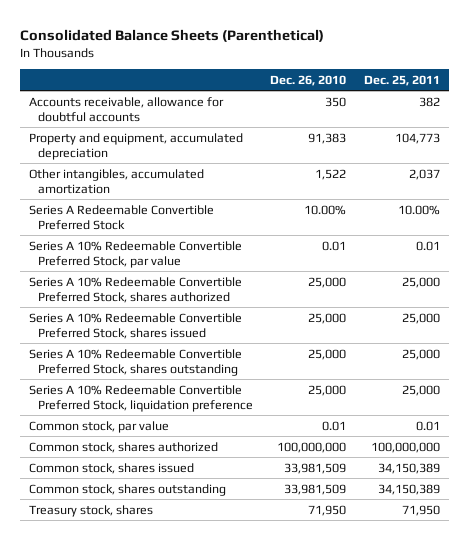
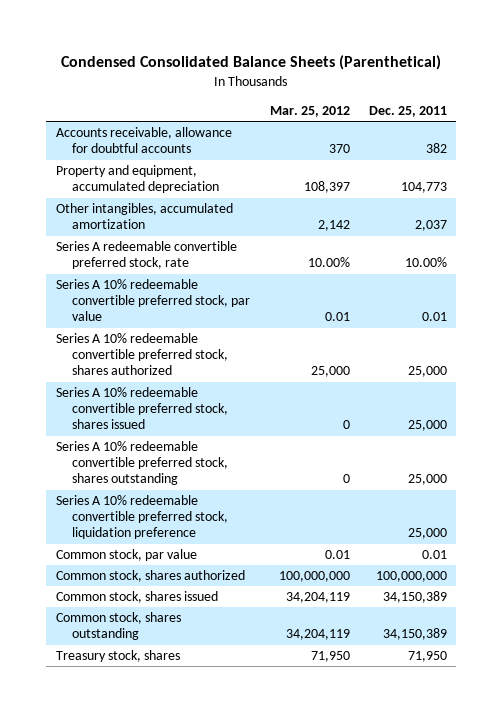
[20,28,325,42] Consolidated Balance Sheets (Parenthetical) -> [61,55,442,71] Condensed Consolidated Balance Sheets (Parenthetical)
[270,74,347,86] Dec. 26, 2010 -> none
none -> [269,105,350,117] Mar. 25, 2012
[29,204,215,230] Series A Redeemable Convertible Preferred Stock -> [55,241,237,270] Series A redeemable convertible preferred stock, rate
[29,240,243,268] Series A 10% Redeemable Convertible Preferred Stock, par value -> [55,279,251,322] Series A 10% redeemable convertible preferred stock, par value
[29,276,243,303] Series A 10% Redeemable Convertible Preferred Stock, shares authorized -> [55,333,229,376] Series A 10% redeemable convertible preferred stock, shares authorized
[29,312,243,339] Series A 10% Redeemable Convertible Preferred Stock, shares issued -> [55,387,229,430] Series A 10% redeemable convertible preferred stock, shares issued
[29,348,243,376] Series A 10% Redeemable Convertible Preferred Stock, shares outstanding -> [55,441,229,486] Series A 10% redeemable convertible preferred stock, shares outstanding
[29,384,254,412] Series A 10% Redeemable Convertible Preferred Stock, liquidation preference -> [55,495,229,540] Series A 10% redeemable convertible preferred stock, liquidation preference

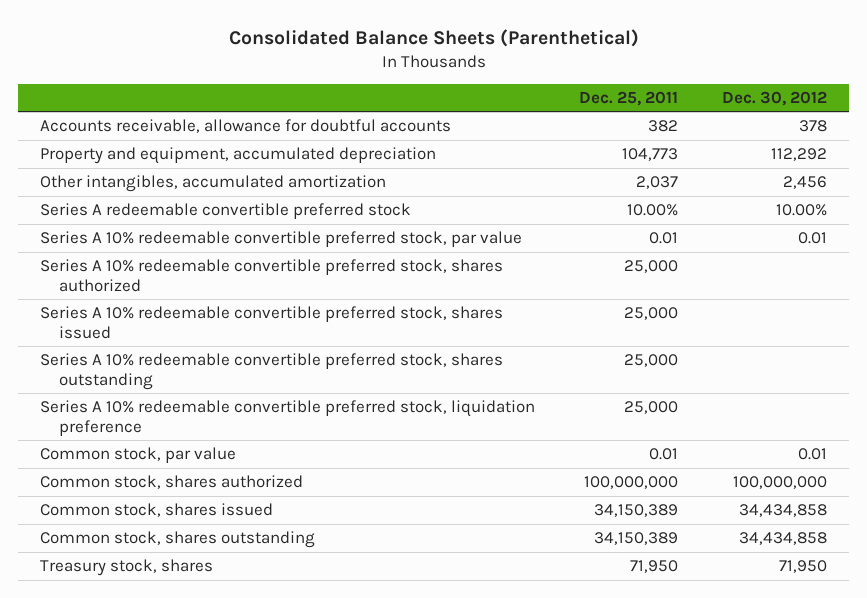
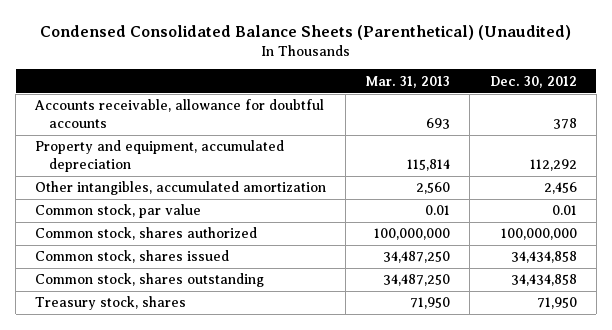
[228,29,639,48] Consolidated Balance Sheets (Parenthetical) -> [39,25,571,41] Condensed Consolidated Balance Sheets (Parenthetical) (Unaudited)
[579,90,679,106] Dec. 25, 2011 -> none
none -> [365,75,451,88] Mar. 31, 2013
[39,203,411,220] Series A redeemable convertible preferred stock -> none
[39,231,522,248] Series A 10% redeemable convertible preferred stock, par value -> none
[39,259,503,292] Series A 10% redeemable convertible preferred stock, shares authorized -> none
[39,306,503,339] Series A 10% redeemable convertible preferred stock, shares issued -> none
[39,353,503,390] Series A 10% redeemable convertible preferred stock, shares outstanding -> none
[39,400,535,436] Series A 10% redeemable convertible preferred stock, liquidation preference -> none

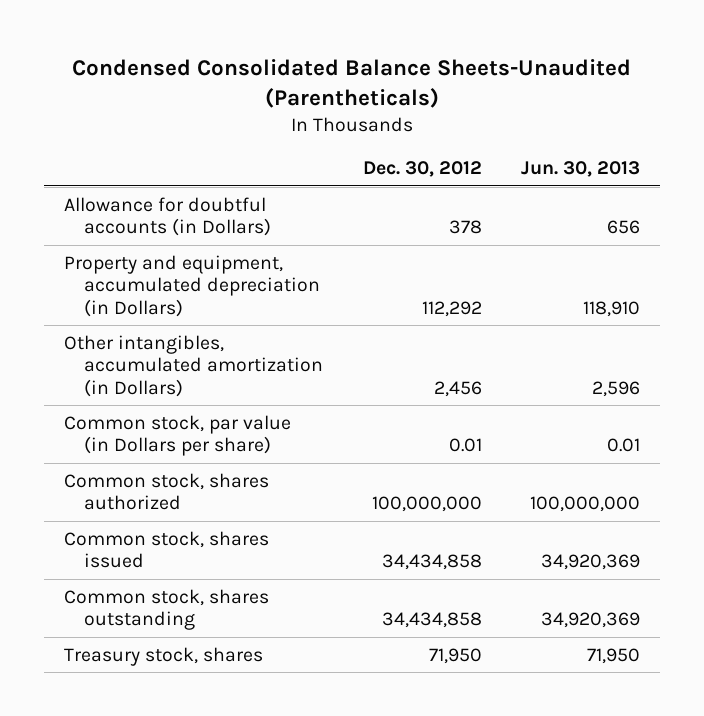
[39,25,571,41] Condensed Consolidated Balance Sheets (Parenthetical) (Unaudited) -> [72,58,632,108] Condensed Consolidated Balance Sheets-Unaudited (Parentheticals)
[365,75,451,88] Mar. 31, 2013 -> none
none -> [521,161,641,178] Jun. 30, 2013
[34,99,325,129] Accounts receivable, allowance for doubtful accounts -> [64,196,272,237] Allowance for doubtful accounts (in Dollars)
[35,140,285,173] Property and equipment, accumulated depreciation -> [64,254,321,318] Property and equipment, accumulated depreciation (in Dollars)
[35,181,327,196] Other intangibles, accumulated amortization -> [64,334,324,398] Other intangibles, accumulated amortization (in Dollars)
[35,204,202,219] Common stock, par value -> [64,414,292,457] Common stock, par value (in Dollars per share)

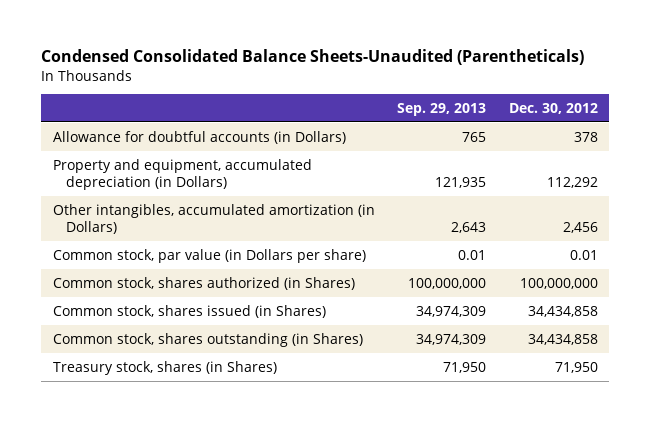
[521,161,641,178] Jun. 30, 2013 -> none
none -> [397,102,487,116] Sep. 29, 2013
[64,472,270,511] Common stock, shares authorized -> [52,276,355,290] Common stock, shares authorized (in Shares)
[64,530,270,569] Common stock, shares issued -> [52,304,326,318] Common stock, shares issued (in Shares)
[64,588,270,631] Common stock, shares outstanding -> [52,332,363,347] Common stock, shares outstanding (in Shares)
[64,646,264,666] Treasury stock, shares -> [52,360,277,375] Treasury stock, shares (in Shares)

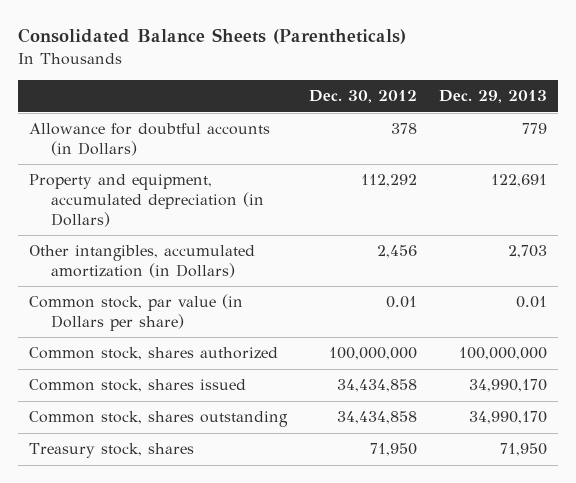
[41,49,585,66] Condensed Consolidated Balance Sheets-Unaudited (Parentheticals) -> [17,28,406,45] Consolidated Balance Sheets (Parentheticals)
[397,102,487,116] Sep. 29, 2013 -> none
none -> [439,90,548,104] Dec. 29, 2013
[52,276,355,290] Common stock, shares authorized (in Shares) -> [28,347,278,361] Common stock, shares authorized
[52,304,326,318] Common stock, shares issued (in Shares) -> [28,379,246,393] Common stock, shares issued
[52,332,363,347] Common stock, shares outstanding (in Shares) -> [28,411,288,428] Common stock, shares outstanding
[52,360,277,375] Treasury stock, shares (in Shares) -> [28,443,194,459] Treasury stock, shares

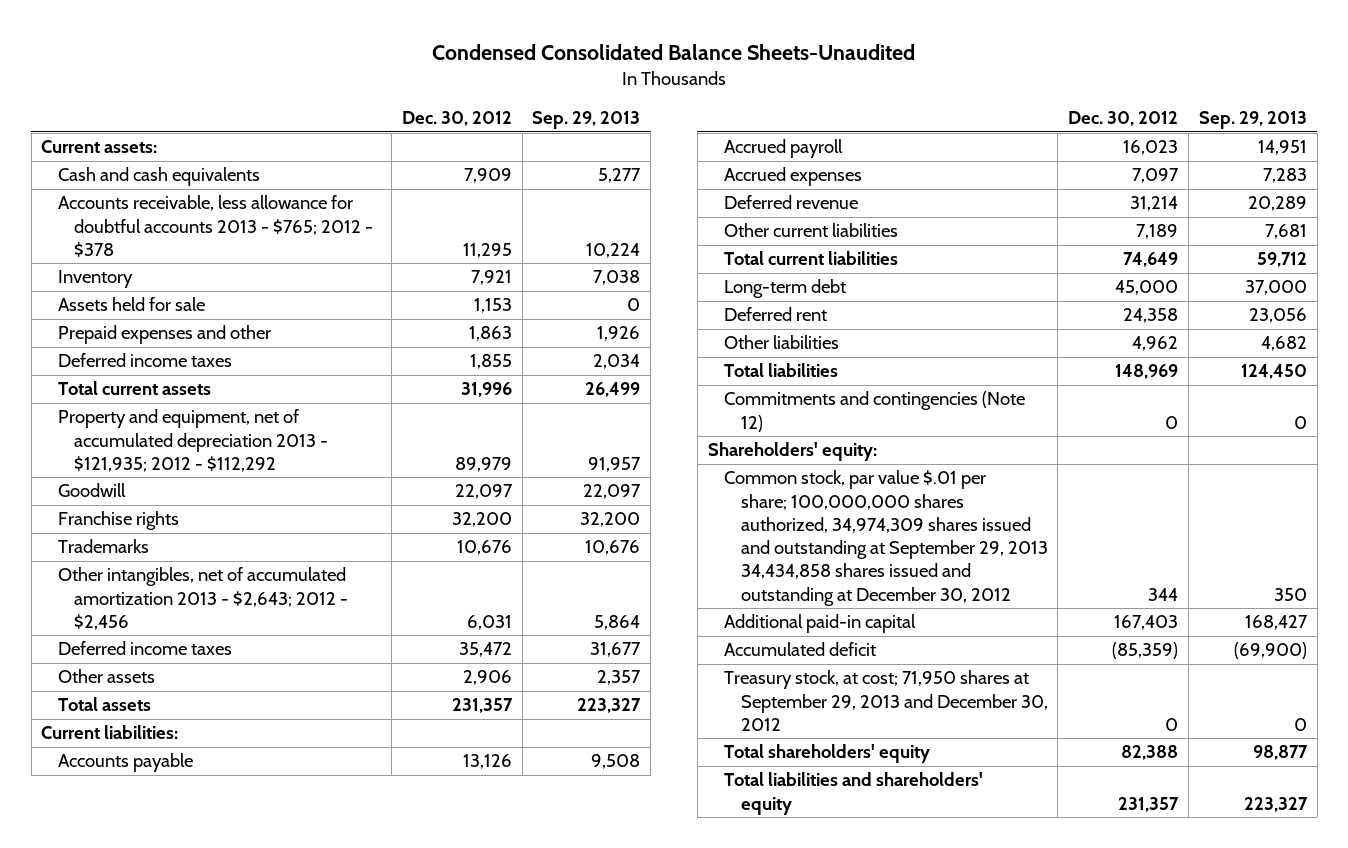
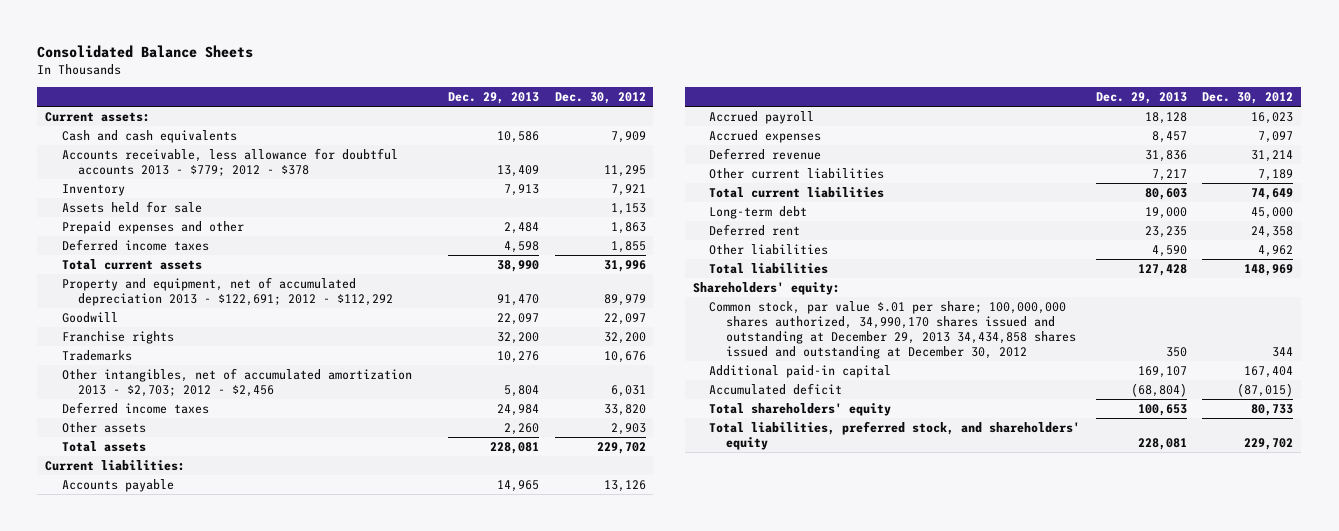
[432,44,916,61] Condensed Consolidated Balance Sheets-Unaudited -> [37,45,254,59] Consolidated Balance Sheets
[532,111,641,130] Sep. 29, 2013 -> none
none -> [448,92,540,105] Dec. 29, 2013
[57,195,374,257] Accounts receivable, less allowance for doubtful accounts 2013 - $765; 2012 - $378 -> [61,147,398,178] Accounts receivable, less allowance for doubtful accounts 2013 - $779; 2012 - $378
[57,409,329,472] Property and equipment, net of accumulated depreciation 2013 - $121,935; 2012 - $112,292 -> [61,276,393,307] Property and equipment, net of accumulated depreciation 2013 - $122,691; 2012 - $112,292
[57,567,349,630] Other intangibles, net of accumulated amortization 2013 - $2,643; 2012 - $2,456 -> [61,367,412,398] Other intangibles, net of accumulated amortization 2013 - $2,703; 2012 - $2,456
[458,642,512,658] 35,472 -> [603,403,646,416] 33,820
[462,670,512,686] 2,906 -> [610,422,646,435] 2,903
[451,698,513,714] 231,357 -> [596,441,646,454] 229,702
[724,391,1026,432] Commitments and contingencies (Note 12) -> none
[724,670,1048,731] Treasury stock, at cost; 71,950 shares at September 29, 2013 and December 30, 2012 -> none
[724,470,1048,606] Common stock, par value $.01 per share; 100,000,000 shares authorized, 34,974,309 shares issued and outstanding at September 29, 2013 34,434,858 shares issued and outstanding at December 30, 2012 -> [709,300,1076,360] Common stock, par value $.01 per share; 100,000,000 shares authorized, 34,990,170 shares issued and outstanding at December 29, 2013 34,434,858 shares issued and outstanding at December 30, 2012
[1114,615,1179,631] 167,403 -> [1244,365,1294,378] 167,404
[1112,642,1179,660] (85,359) -> [1237,382,1294,397] (87,015)
[1121,745,1179,761] 82,388 -> [1251,403,1294,416] 80,733
[724,772,984,815] Total liabilities and shareholders' equity -> [709,420,1081,451] Total liabilities, preferred stock, and shareholders' equity
[1118,796,1180,812] 231,357 -> [1244,438,1294,451] 229,702

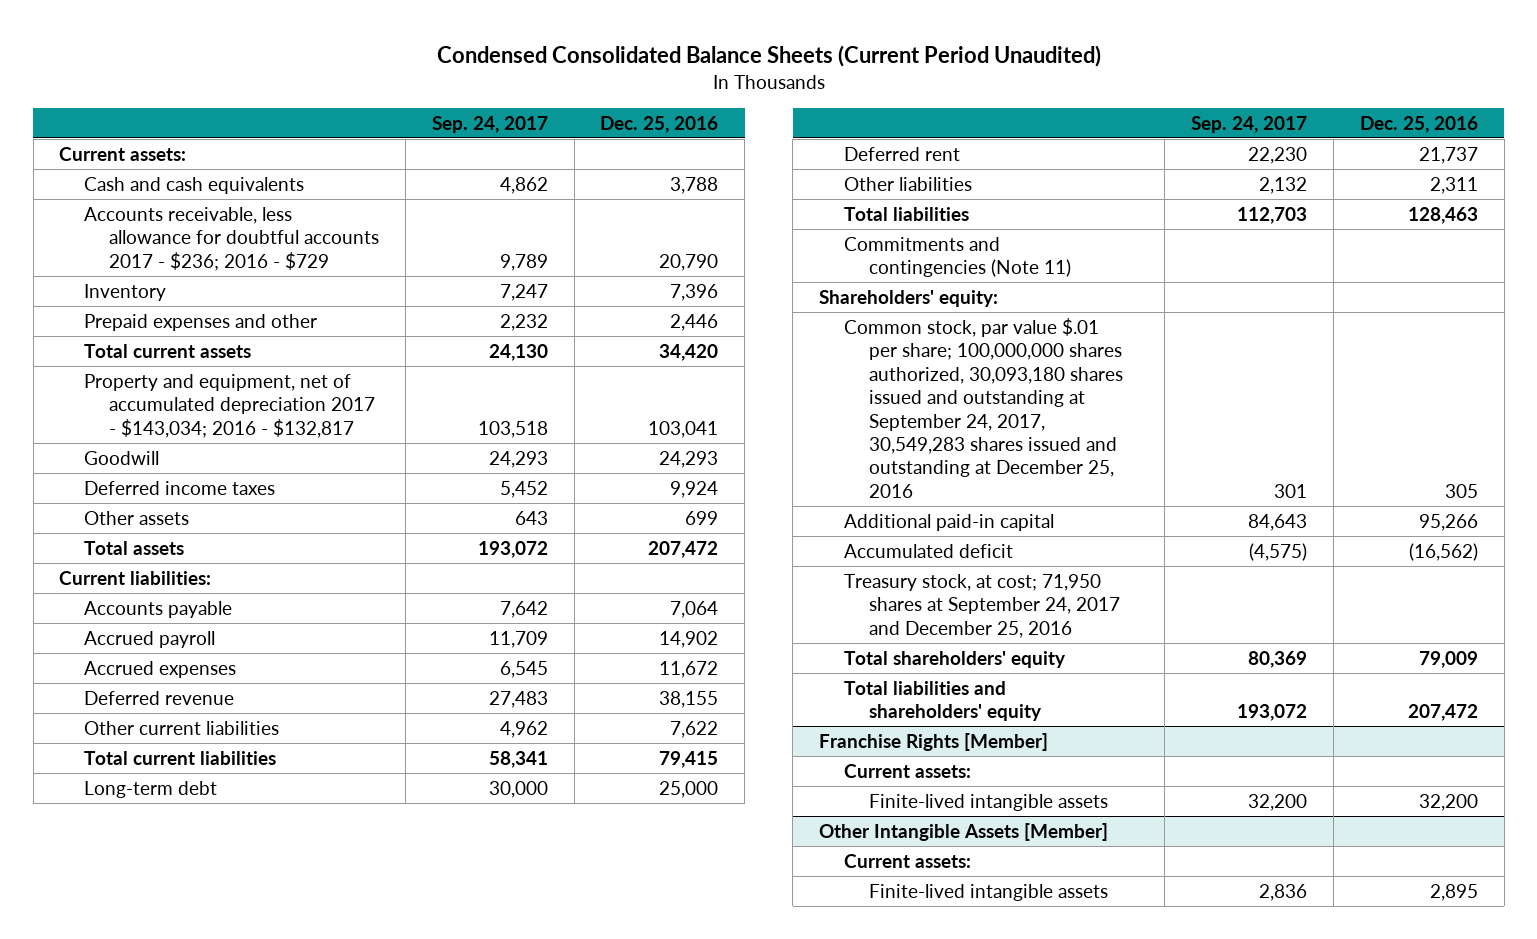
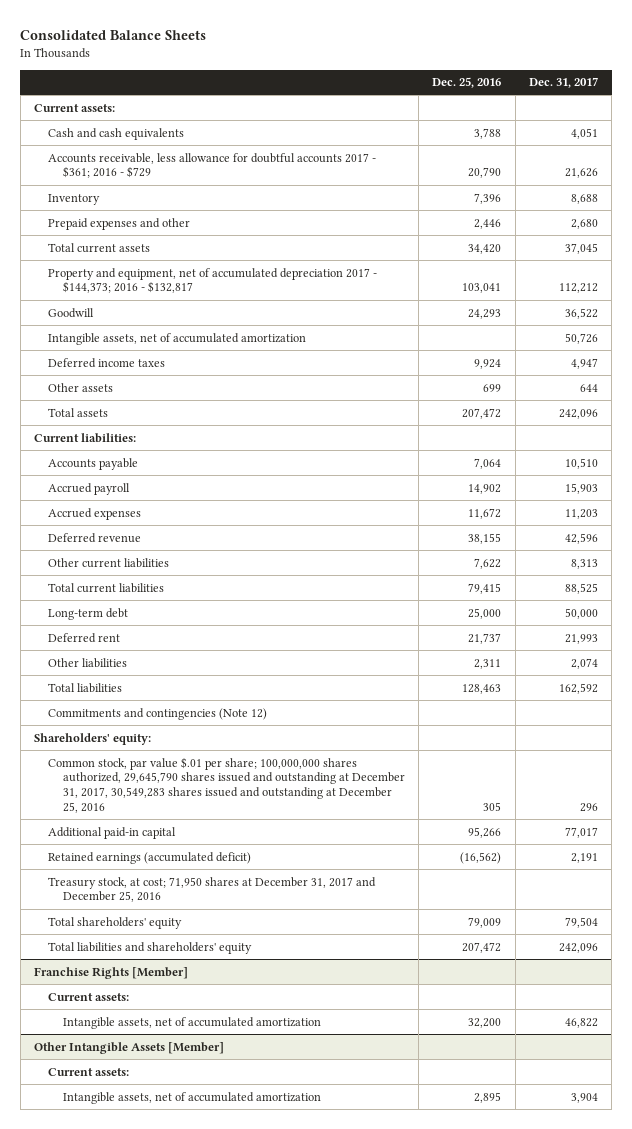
[436,44,1101,67] Condensed Consolidated Balance Sheets (Current Period Unaudited) -> [20,29,207,40] Consolidated Balance Sheets
[431,115,548,133] Sep. 24, 2017 -> none
none -> [528,77,598,89] Dec. 31, 2017
[84,206,380,271] Accounts receivable, less allowance for doubtful accounts 2017 - $236; 2016 - $729 -> [48,152,377,179] Accounts receivable, less allowance for doubtful accounts 2017 - $361; 2016 - $729
[84,373,376,438] Property and equipment, net of accumulated depreciation 2017 - $143,034; 2016 - $132,817 -> [48,267,378,294] Property and equipment, net of accumulated depreciation 2017 - $144,373; 2016 - $132,817
none -> [48,332,307,345] Intangible assets, net of accumulated amortization
[843,236,1071,278] Commitments and contingencies (Note 11) -> [48,707,268,720] Commitments and contingencies (Note 12)
[843,317,1123,498] Common stock, par value $.01 per share; 100,000,000 shares authorized, 30,093,180 shares issued and outstanding at September 24, 2017, 30,549,283 shares issued and outstanding at December 25, 2016 -> [48,756,405,814] Common stock, par value $.01 per share; 100,000,000 shares authorized, 29,645,790 shares issued and outstanding at December 31, 2017, 30,549,283 shares issued and outstanding at December 25, 2016
[843,543,1013,558] Accumulated deficit -> [48,851,252,864] Retained earnings (accumulated deficit)
[843,573,1120,638] Treasury stock, at cost; 71,950 shares at September 24, 2017 and December 25, 2016 -> [48,876,377,903] Treasury stock, at cost; 71,950 shares at December 31, 2017 and December 25, 2016
[868,793,1108,811] Finite-lived intangible assets -> [62,1016,321,1029] Intangible assets, net of accumulated amortization
[868,883,1108,901] Finite-lived intangible assets -> [62,1091,321,1104] Intangible assets, net of accumulated amortization

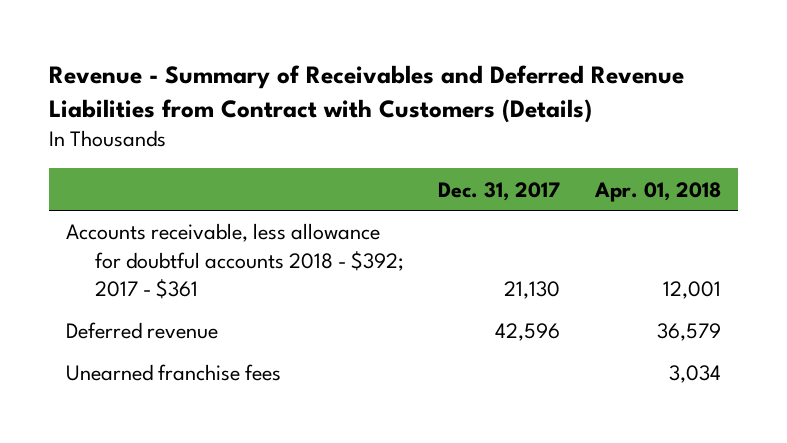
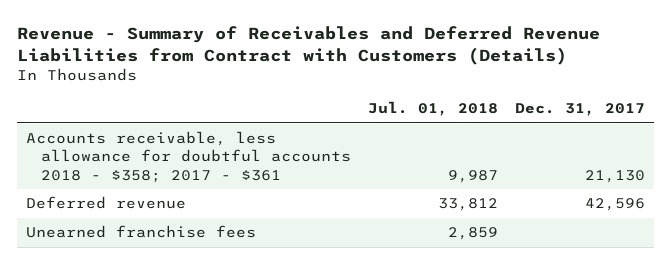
[593,181,721,202] Apr. 01, 2018 -> none
none -> [368,101,499,117] Jul. 01, 2018
[65,223,404,299] Accounts receivable, less allowance for doubtful accounts 2018 - $392; 2017 - $361 -> [25,131,352,183] Accounts receivable, less allowance for doubtful accounts 2018 - $358; 2017 - $361

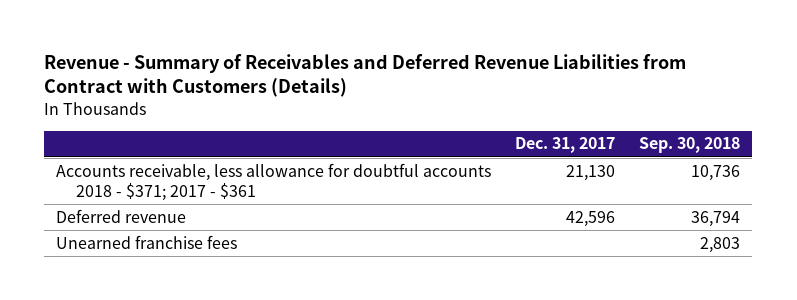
[368,101,499,117] Jul. 01, 2018 -> none
none -> [639,137,741,154] Sep. 30, 2018
[25,131,352,183] Accounts receivable, less allowance for doubtful accounts 2018 - $358; 2017 - $361 -> [56,162,492,201] Accounts receivable, less allowance for doubtful accounts 2018 - $371; 2017 - $361

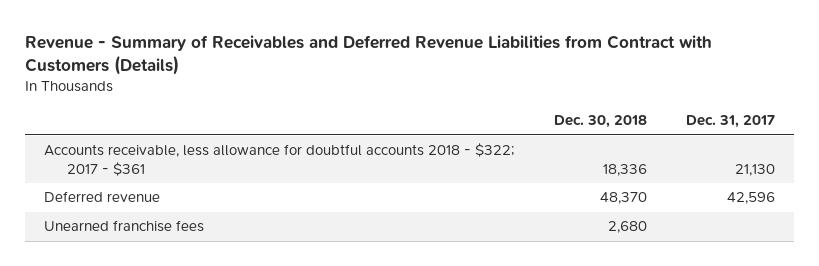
[639,137,741,154] Sep. 30, 2018 -> none
none -> [553,115,647,129] Dec. 30, 2018
[56,162,492,201] Accounts receivable, less allowance for doubtful accounts 2018 - $371; 2017 - $361 -> [44,143,515,176] Accounts receivable, less allowance for doubtful accounts 2018 - $322; 2017 - $361

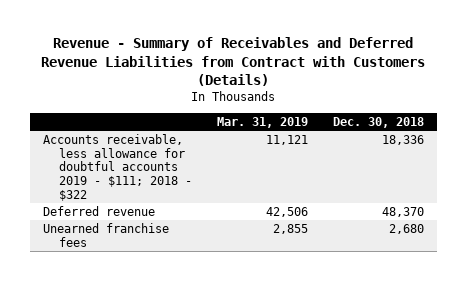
[685,115,775,129] Dec. 31, 2017 -> none
none -> [217,117,309,129] Mar. 31, 2019
[44,143,515,176] Accounts receivable, less allowance for doubtful accounts 2018 - $322; 2017 - $361 -> [42,133,193,201] Accounts receivable, less allowance for doubtful accounts 2019 - $111; 2018 - $322

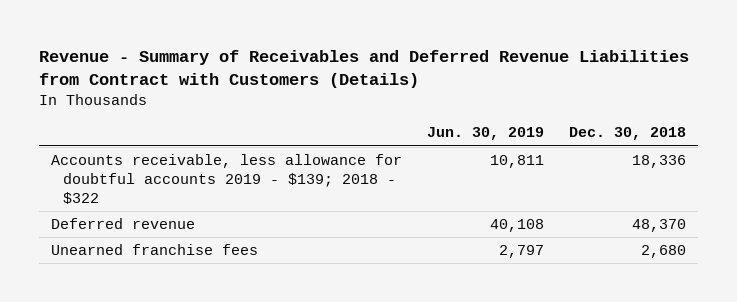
[217,117,309,129] Mar. 31, 2019 -> none
none -> [426,127,544,141] Jun. 30, 2019
[42,133,193,201] Accounts receivable, less allowance for doubtful accounts 2019 - $111; 2018 - $322 -> [51,154,403,204] Accounts receivable, less allowance for doubtful accounts 2019 - $139; 2018 - $322

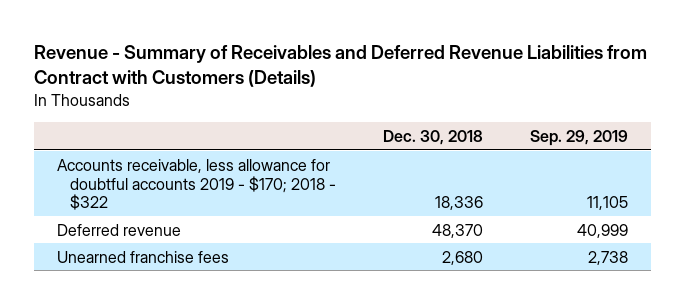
[426,127,544,141] Jun. 30, 2019 -> none
none -> [529,129,628,146] Sep. 29, 2019
[51,154,403,204] Accounts receivable, less allowance for doubtful accounts 2019 - $139; 2018 - $322 -> [57,158,336,211] Accounts receivable, less allowance for doubtful accounts 2019 - $170; 2018 - $322

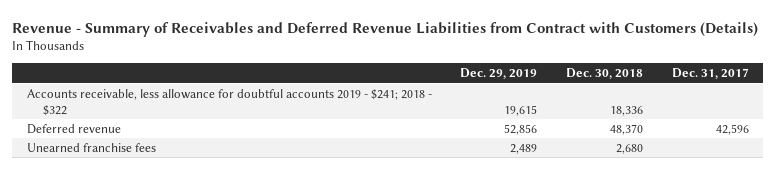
[529,129,628,146] Sep. 29, 2019 -> none
none -> [460,68,538,80] Dec. 29, 2019
none -> [671,68,749,80] Dec. 31, 2017
[57,158,336,211] Accounts receivable, less allowance for doubtful accounts 2019 - $170; 2018 - $322 -> [26,89,432,116] Accounts receivable, less allowance for doubtful accounts 2019 - $241; 2018 - $322

